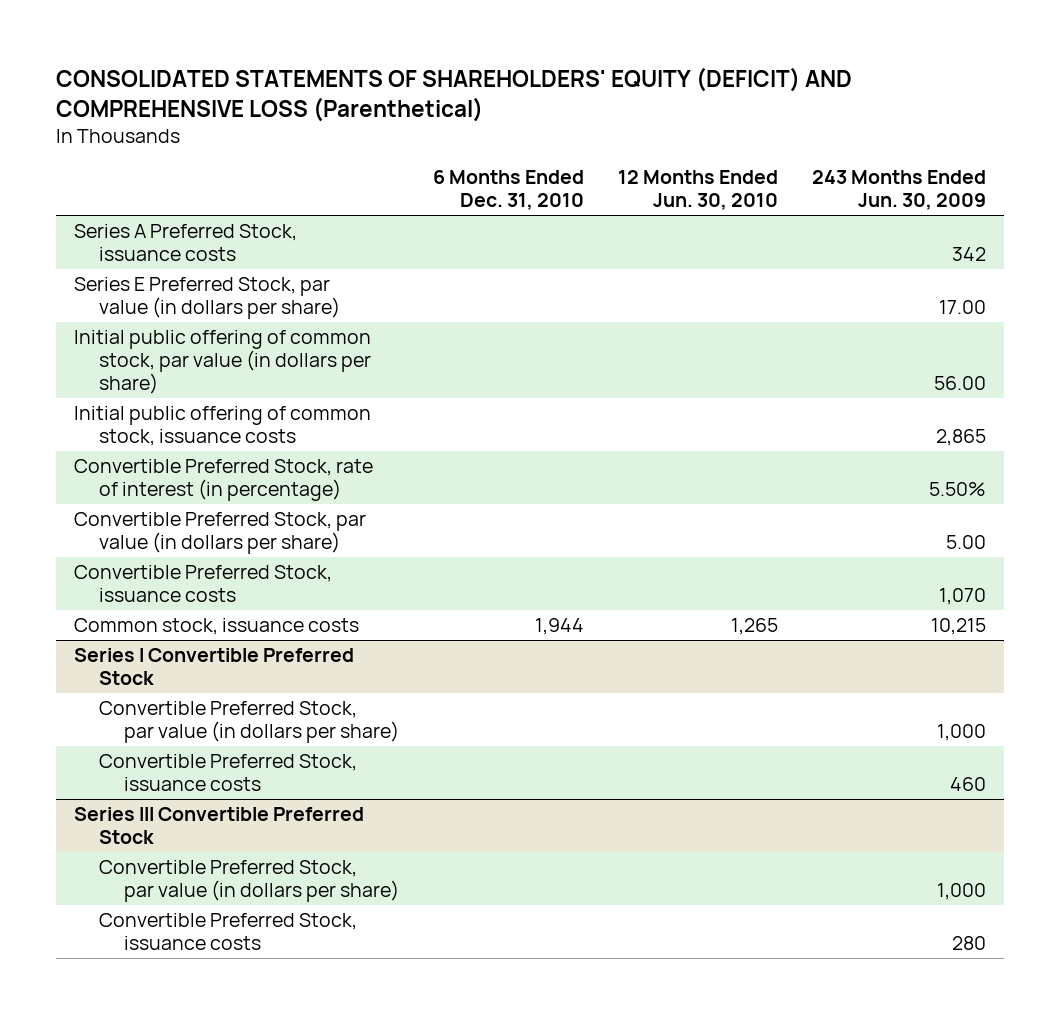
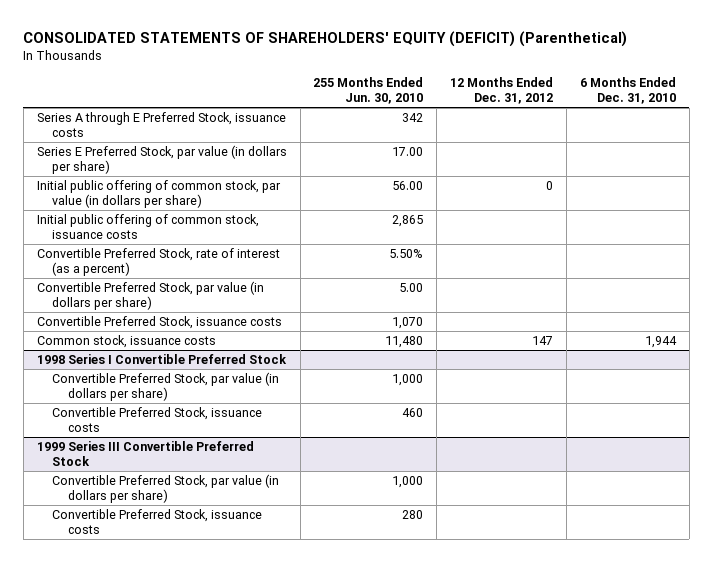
[56,66,853,122] CONSOLIDATED STATEMENTS OF SHAREHOLDERS' EQUITY (DEFICIT) AND COMPREHENSIVE LOSS (Parenthetical) -> [23,31,628,48] CONSOLIDATED STATEMENTS OF SHAREHOLDERS' EQUITY (DEFICIT) (Parenthetical)
[618,170,779,211] 12 Months Ended Jun. 30, 2010 -> none
[812,170,987,211] 243 Months Ended Jun. 30, 2009 -> none
none -> [313,76,424,105] 255 Months Ended Jun. 30, 2010
none -> [450,76,554,105] 12 Months Ended Dec. 31, 2012
[73,223,297,262] Series A Preferred Stock, issuance costs -> [36,111,286,138] Series A through E Preferred Stock, issuance costs
[73,458,373,502] Convertible Preferred Stock, rate of interest (in percentage) -> [36,247,280,277] Convertible Preferred Stock, rate of interest (as a percent)
[73,647,354,686] Series I Convertible Preferred Stock -> [36,353,287,364] 1998 Series I Convertible Preferred Stock
[73,806,364,845] Series III Convertible Preferred Stock -> [36,440,254,467] 1999 Series III Convertible Preferred Stock

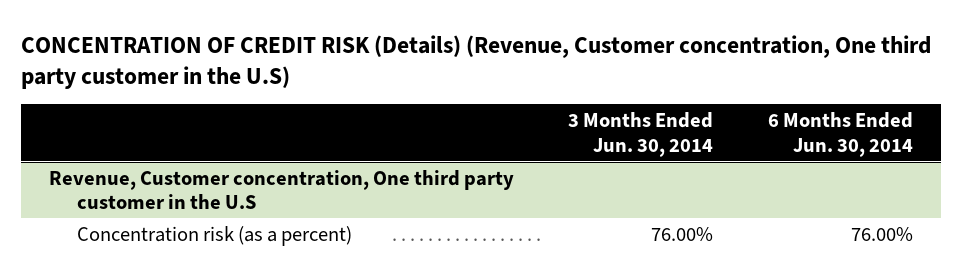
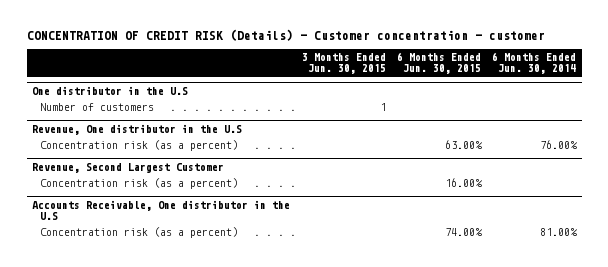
[21,34,932,90] CONCENTRATION OF CREDIT RISK (Details) (Revenue, Customer concentration, One third party customer in the U.S) -> [26,29,545,42] CONCENTRATION OF CREDIT RISK (Details) - Customer concentration - customer
[568,112,714,157] 3 Months Ended Jun. 30, 2014 -> none
none -> [301,53,386,75] 3 Months Ended Jun. 30, 2015
none -> [396,52,481,75] 6 Months Ended Jun. 30, 2015
none -> [32,85,189,95] One distributor in the U.S
none -> [39,103,154,112] Number of customers
[48,169,514,210] Revenue, Customer concentration, One third party customer in the U.S -> [32,123,243,135] Revenue, One distributor in the U.S
none -> [32,162,225,173] Revenue, Second Largest Customer
none -> [39,178,238,190] Concentration risk (as a percent)
none -> [32,199,291,220] Accounts Receivable, One distributor in the U.S
none -> [39,227,238,239] Concentration risk (as a percent)

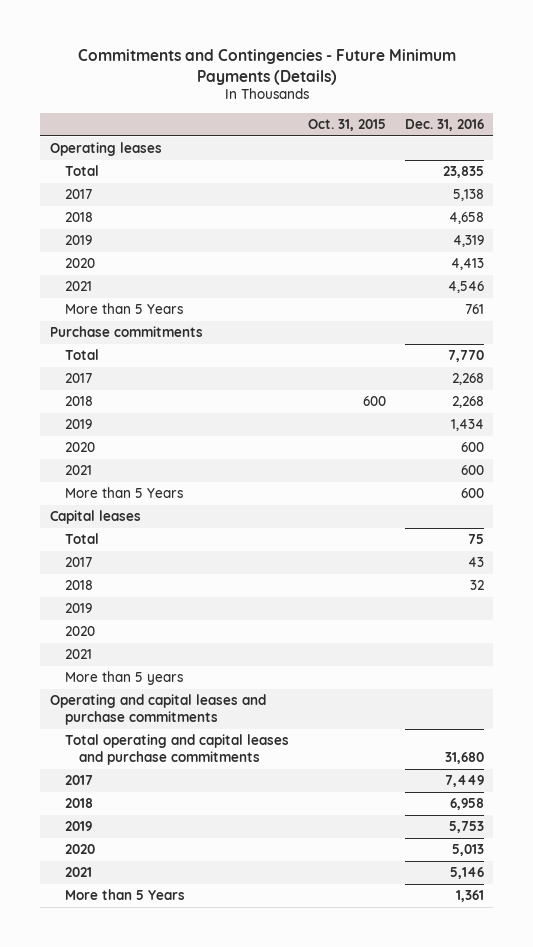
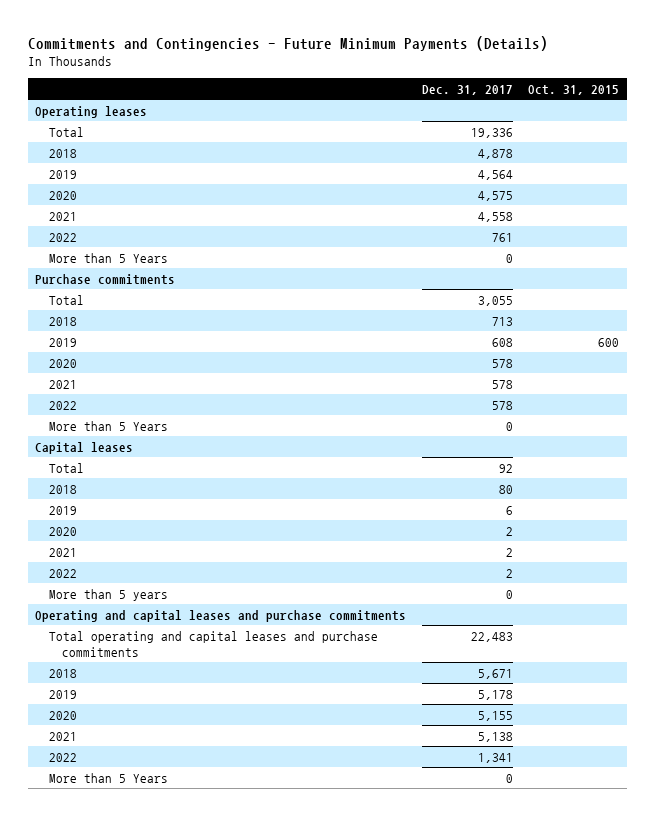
[404,119,484,132] Dec. 31, 2016 -> none
none -> [421,84,513,95] Dec. 31, 2017
[64,189,92,200] 2017 -> none
none -> [48,232,77,242] 2022
[64,419,92,430] 2019 -> none
[64,373,92,384] 2017 -> [48,316,77,326] 2018
[64,396,93,407] 2018 -> [48,337,77,347] 2019
none -> [48,400,77,410] 2022
[64,557,92,568] 2017 -> none
none -> [48,568,77,578] 2022
[64,775,93,786] 2017 -> none
none -> [48,752,77,762] 2022

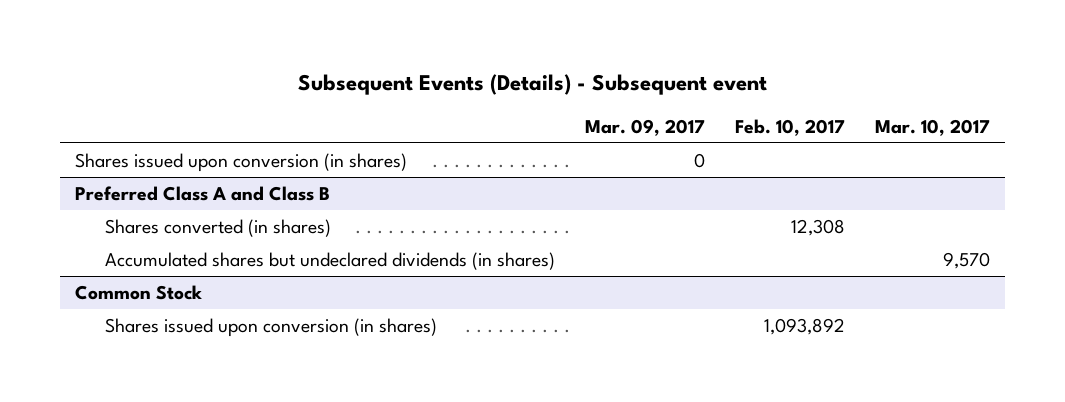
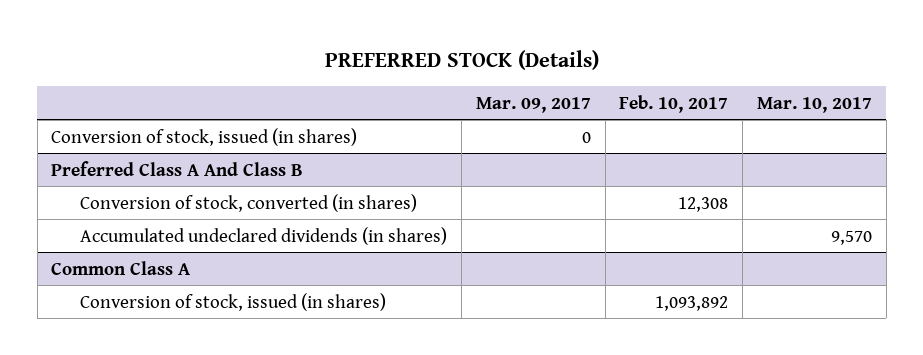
[297,74,767,96] Subsequent Events (Details) - Subsequent event -> [324,49,599,70] PREFERRED STOCK (Details)
[75,152,408,172] Shares issued upon conversion (in shares) -> [51,127,358,146] Conversion of stock, issued (in shares)
[75,185,331,201] Preferred Class A and Class B -> [51,160,304,176] Preferred Class A And Class B
[104,218,331,237] Shares converted (in shares) -> [80,193,418,212] Conversion of stock, converted (in shares)
[104,251,555,270] Accumulated shares but undeclared dividends (in shares) -> [80,226,448,245] Accumulated undeclared dividends (in shares)
[75,284,203,300] Common Stock -> [51,260,191,275] Common Class A
[104,317,437,337] Shares issued upon conversion (in shares) -> [80,292,387,311] Conversion of stock, issued (in shares)

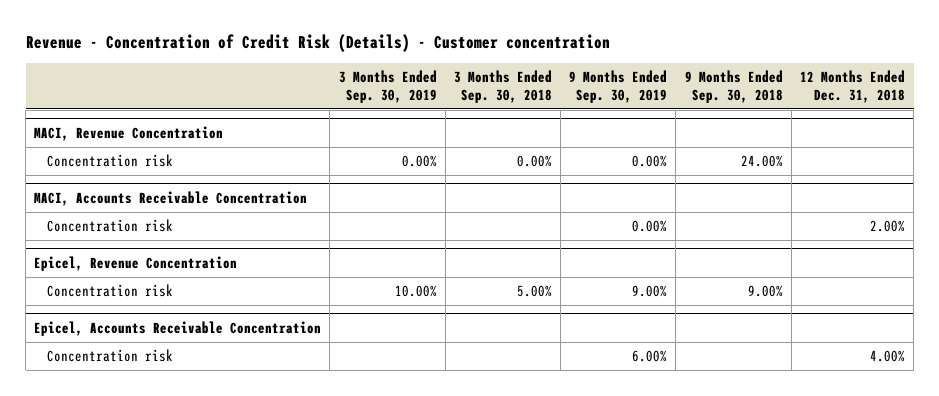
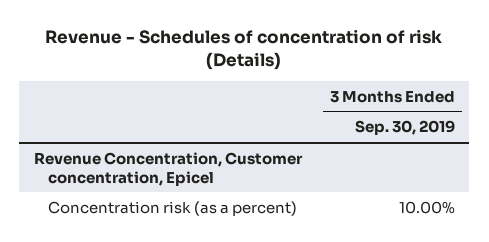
[25,34,610,53] Revenue - Concentration of Credit Risk (Details) - Customer concentration -> [45,28,443,70] Revenue - Schedules of concentration of risk (Details)
[453,70,552,103] 3 Months Ended Sep. 30, 2018 -> none
[569,70,668,103] 9 Months Ended Sep. 30, 2019 -> none
[684,70,783,103] 9 Months Ended Sep. 30, 2018 -> none
[799,70,905,103] 12 Months Ended Dec. 31, 2018 -> none
[34,126,224,142] MACI, Revenue Concentration -> none
[47,154,174,168] Concentration risk -> none
[34,191,308,207] MACI, Accounts Receivable Concentration -> none
[47,219,174,233] Concentration risk -> none
[34,321,322,337] Epicel, Accounts Receivable Concentration -> none
[47,349,174,363] Concentration risk -> none
[34,256,238,272] Epicel, Revenue Concentration -> [33,151,303,186] Revenue Concentration, Customer concentration, Epicel
[47,284,174,298] Concentration risk -> [48,200,298,216] Concentration risk (as a percent)

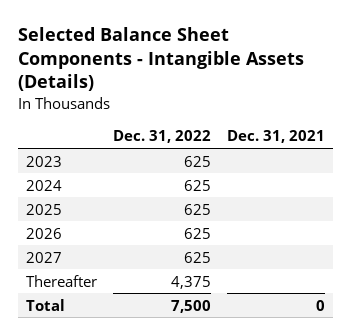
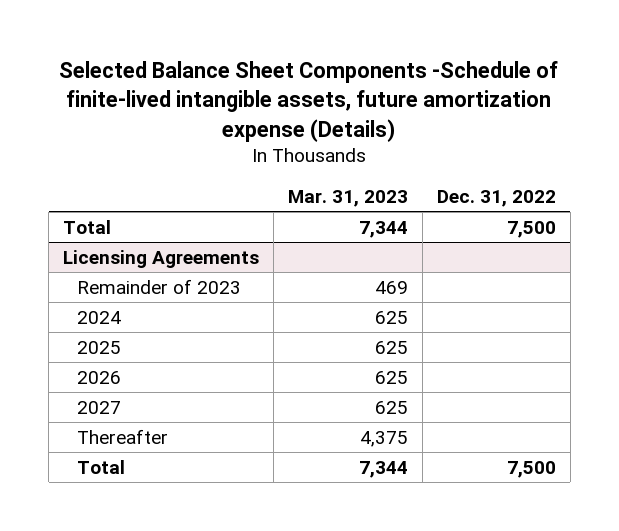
[17,27,304,92] Selected Balance Sheet Components - Intangible Assets (Details) -> [59,61,559,142] Selected Balance Sheet Components -Schedule of finite-lived intangible assets, future amortization expense (Details)
[227,130,326,144] Dec. 31, 2021 -> none
none -> [287,190,408,208] Mar. 31, 2023
[25,155,62,167] 2023 -> none
[25,179,62,191] 2024 -> none
[25,203,62,215] 2025 -> none
[25,227,62,239] 2026 -> none
[25,251,62,263] 2027 -> none
[25,274,97,287] Thereafter -> none
none -> [63,249,260,268] Licensing Agreements
none -> [76,278,241,294] Remainder of 2023
none -> [76,310,121,324] 2024
none -> [76,340,121,354] 2025
none -> [76,370,121,384] 2026
none -> [76,400,121,414] 2027
none -> [76,428,168,444] Thereafter
none -> [76,459,125,474] Total

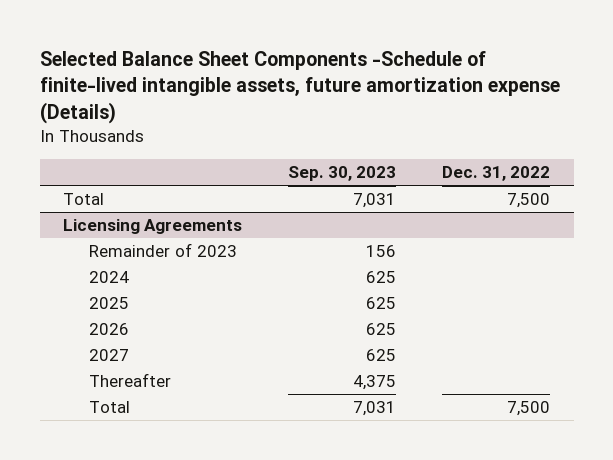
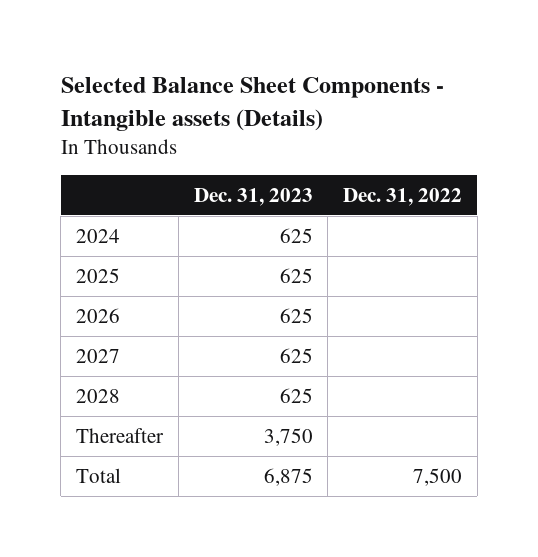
[39,51,560,124] Selected Balance Sheet Components -Schedule of finite-lived intangible assets, future amortization expense (Details) -> [60,77,444,131] Selected Balance Sheet Components - Intangible assets (Details)
[288,165,397,181] Sep. 30, 2023 -> none
none -> [193,187,313,206] Dec. 31, 2023
none -> [76,228,121,243] 2024
none -> [76,267,121,283] 2025
none -> [76,307,121,323] 2026
none -> [76,348,121,363] 2027
none -> [76,388,121,403] 2028
none -> [76,427,165,443] Thereafter
[62,219,242,235] Licensing Agreements -> none
[88,243,237,258] Remainder of 2023 -> none
[88,271,129,284] 2024 -> none
[88,297,129,310] 2025 -> none
[88,323,129,336] 2026 -> none
[88,349,129,362] 2027 -> none
[88,373,171,388] Thereafter -> none
[88,401,130,414] Total -> none

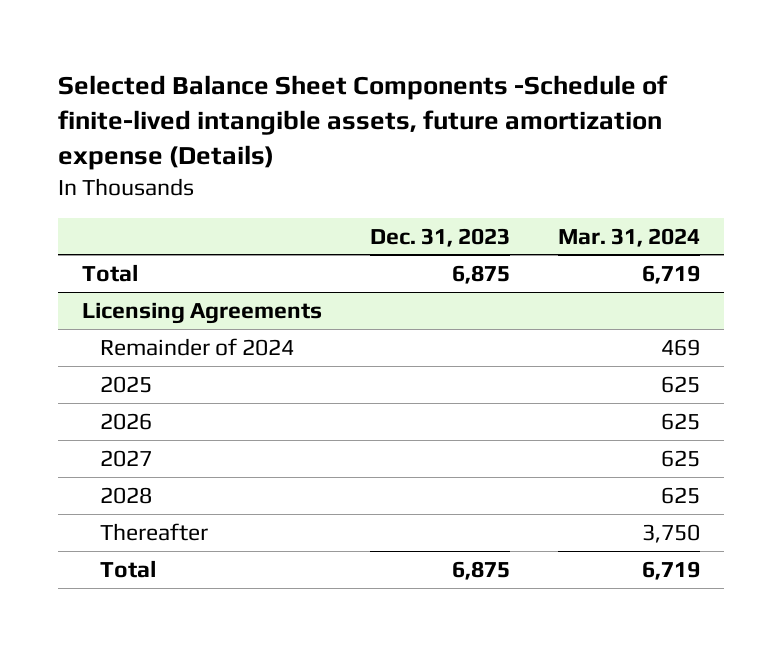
[60,77,444,131] Selected Balance Sheet Components - Intangible assets (Details) -> [58,74,669,171] Selected Balance Sheet Components -Schedule of finite-lived intangible assets, future amortization expense (Details)
[343,187,463,206] Dec. 31, 2022 -> none
none -> [558,227,701,247] Mar. 31, 2024
[76,228,121,243] 2024 -> none
[76,267,121,283] 2025 -> none
[76,307,121,323] 2026 -> none
[76,348,121,363] 2027 -> none
[76,388,121,403] 2028 -> none
[76,427,165,443] Thereafter -> none
none -> [82,301,323,324] Licensing Agreements
none -> [100,337,295,356] Remainder of 2024
none -> [100,375,153,393] 2025
none -> [100,412,153,430] 2026
none -> [100,449,153,467] 2027
none -> [100,486,153,504] 2028
none -> [100,522,209,541] Thereafter
none -> [100,559,157,578] Total

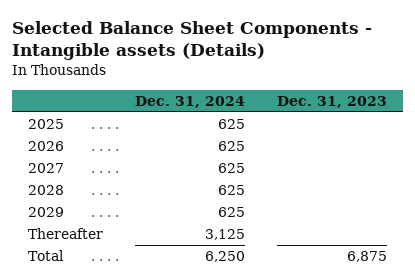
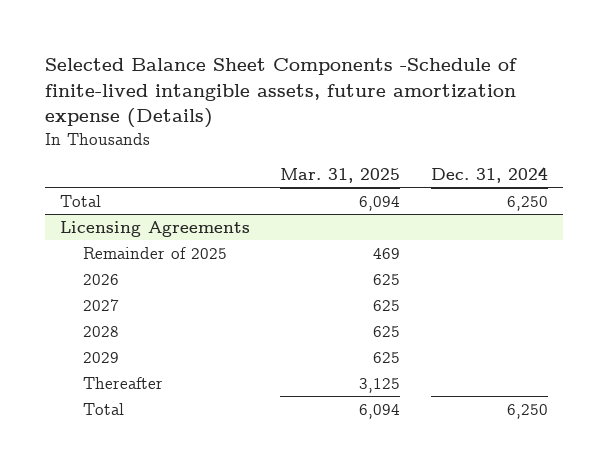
[12,21,373,61] Selected Balance Sheet Components - Intangible assets (Details) -> [44,57,517,129] Selected Balance Sheet Components -Schedule of finite-lived intangible assets, future amortization expense (Details)
[276,95,387,108] Dec. 31, 2023 -> none
none -> [280,168,401,184] Mar. 31, 2025
[28,119,65,130] 2025 -> none
[28,141,65,152] 2026 -> none
[28,163,65,174] 2027 -> none
[28,185,65,196] 2028 -> none
[28,207,65,218] 2029 -> none
[28,228,104,240] Thereafter -> none
none -> [60,220,251,237] Licensing Agreements
none -> [82,246,227,259] Remainder of 2025
none -> [82,273,119,285] 2026
none -> [82,298,119,311] 2027
none -> [82,325,119,337] 2028
none -> [82,351,119,363] 2029
none -> [82,376,163,389] Thereafter
none -> [82,402,124,415] Total

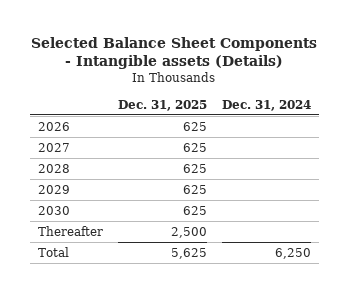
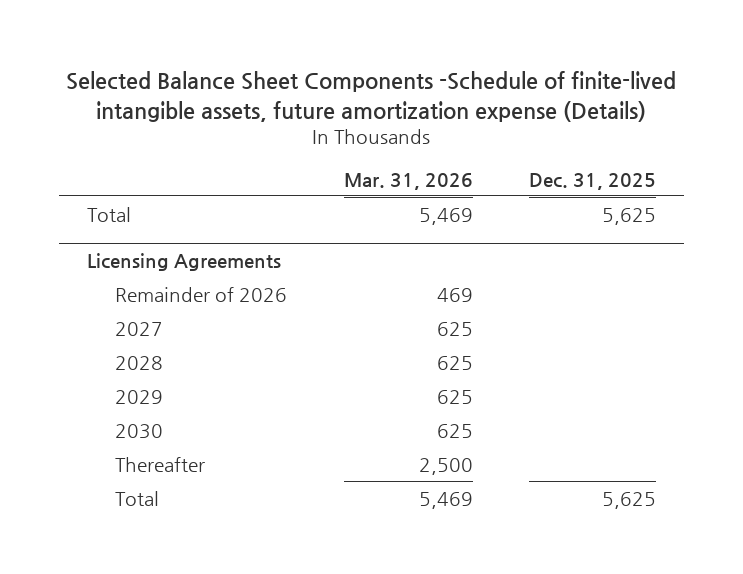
[31,37,318,70] Selected Balance Sheet Components - Intangible assets (Details) -> [66,71,677,122] Selected Balance Sheet Components -Schedule of finite-lived intangible assets, future amortization expense (Details)
[222,99,312,111] Dec. 31, 2024 -> none
none -> [343,172,473,190] Mar. 31, 2026
[37,121,70,131] 2026 -> none
[37,142,70,152] 2027 -> none
[37,163,70,173] 2028 -> none
[37,184,70,194] 2029 -> none
[37,205,70,215] 2030 -> none
[37,225,103,236] Thereafter -> none
none -> [86,252,281,271] Licensing Agreements
none -> [115,286,288,302] Remainder of 2026
none -> [115,321,164,336] 2027
none -> [115,355,164,370] 2028
none -> [115,389,164,404] 2029
none -> [115,423,164,439] 2030
none -> [115,456,206,472] Thereafter
none -> [115,490,160,506] Total

